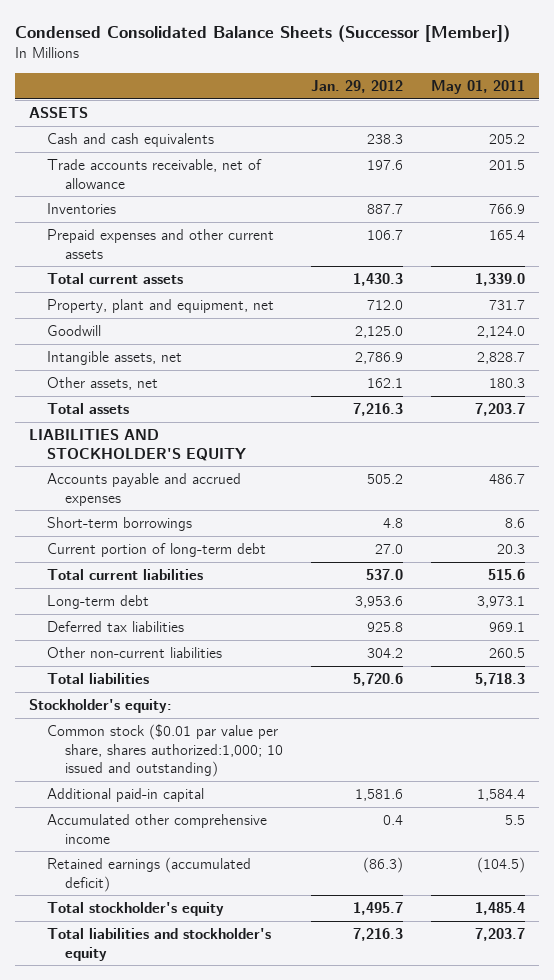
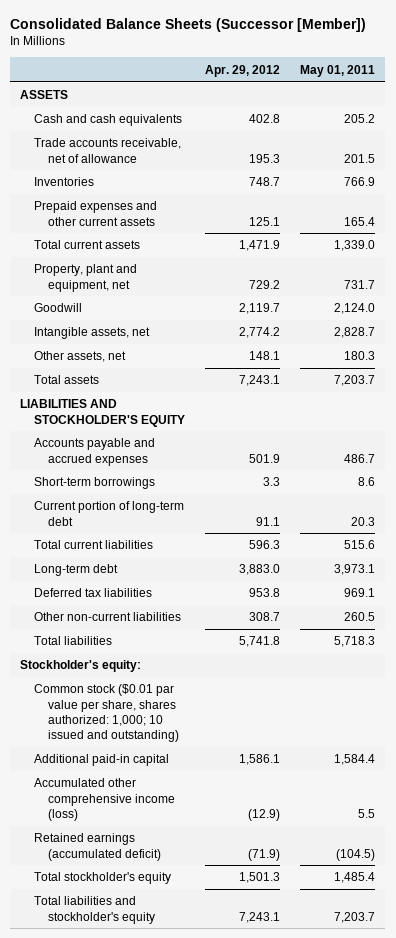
[15,25,511,43] Condensed Consolidated Balance Sheets (Successor [Member]) -> [10,18,367,33] Consolidated Balance Sheets (Successor [Member])
[310,80,403,94] Jan. 29, 2012 -> none
none -> [205,64,281,77] Apr. 29, 2012
[47,723,283,778] Common stock ($0.01 par value per share, shares authorized:1,000; 10 issued and outstanding) -> [33,684,179,743] Common stock ($0.01 par value per share, shares authorized: 1,000; 10 issued and outstanding)
[47,813,268,844] Accumulated other comprehensive income -> [33,778,175,821] Accumulated other comprehensive income (loss)

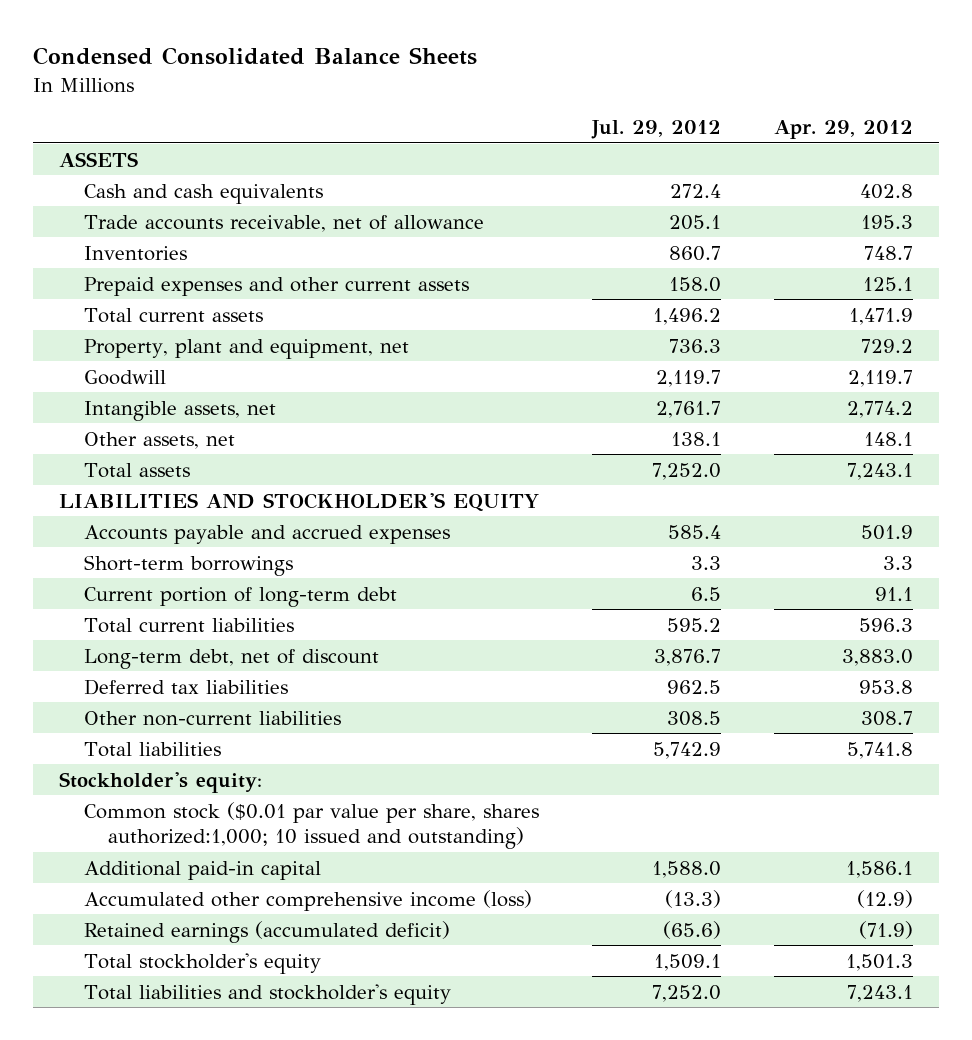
[10,18,367,33] Consolidated Balance Sheets (Successor [Member]) -> [32,47,477,66] Condensed Consolidated Balance Sheets
[300,64,376,77] May 01, 2011 -> none
none -> [590,120,721,140] Jul. 29, 2012
[33,564,118,577] Long-term debt -> [83,648,379,669] Long-term debt, net of discount
[33,684,179,743] Common stock ($0.01 par value per share, shares authorized: 1,000; 10 issued and outstanding) -> [83,801,539,850] Common stock ($0.01 par value per share, shares authorized:1,000; 10 issued and outstanding)

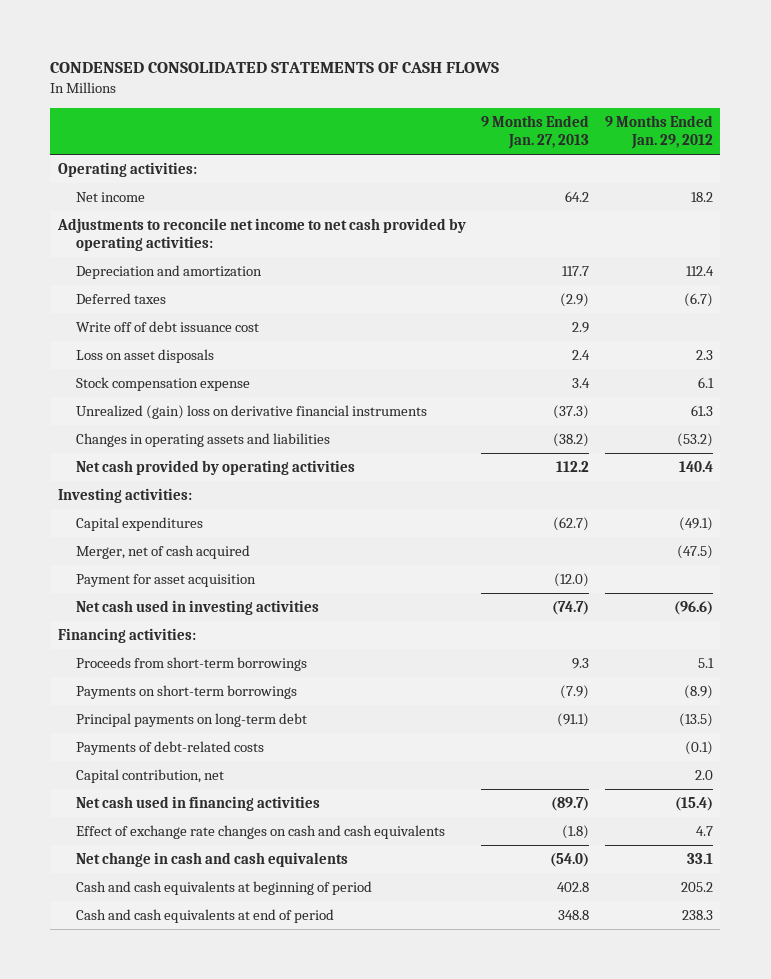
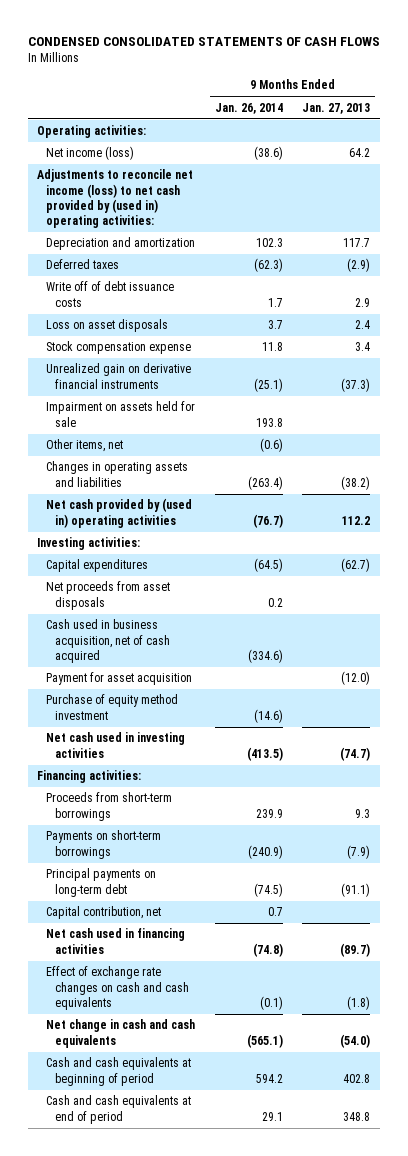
[604,114,713,149] 9 Months Ended Jan. 29, 2012 -> none
none -> [214,102,283,114] Jan. 26, 2014
[75,192,145,203] Net income -> [46,146,135,161] Net income (loss)
[57,218,467,252] Adjustments to reconcile net income to net cash provided by operating activities: -> [37,169,194,229] Adjustments to reconcile net income (loss) to net cash provided by (used in) operating activities:
[75,321,259,333] Write off of debt issuance cost -> [46,281,175,307] Write off of debt issuance costs
[75,405,427,420] Unrealized (gain) loss on derivative financial instruments -> [46,363,192,389] Unrealized gain on derivative financial instruments
none -> [46,401,196,427] Impairment on assets held for sale
none -> [46,439,124,453] Other items, net
[75,460,355,476] Net cash provided by operating activities -> [46,498,193,528] Net cash provided by (used in) operating activities
none -> [46,581,171,610] Net proceeds from asset disposals
[75,545,250,560] Merger, net of cash acquired -> [46,619,171,663] Cash used in business acquisition, net of cash acquired
none -> [46,694,179,720] Purchase of equity method investment
[75,741,264,756] Payments of debt-related costs -> none

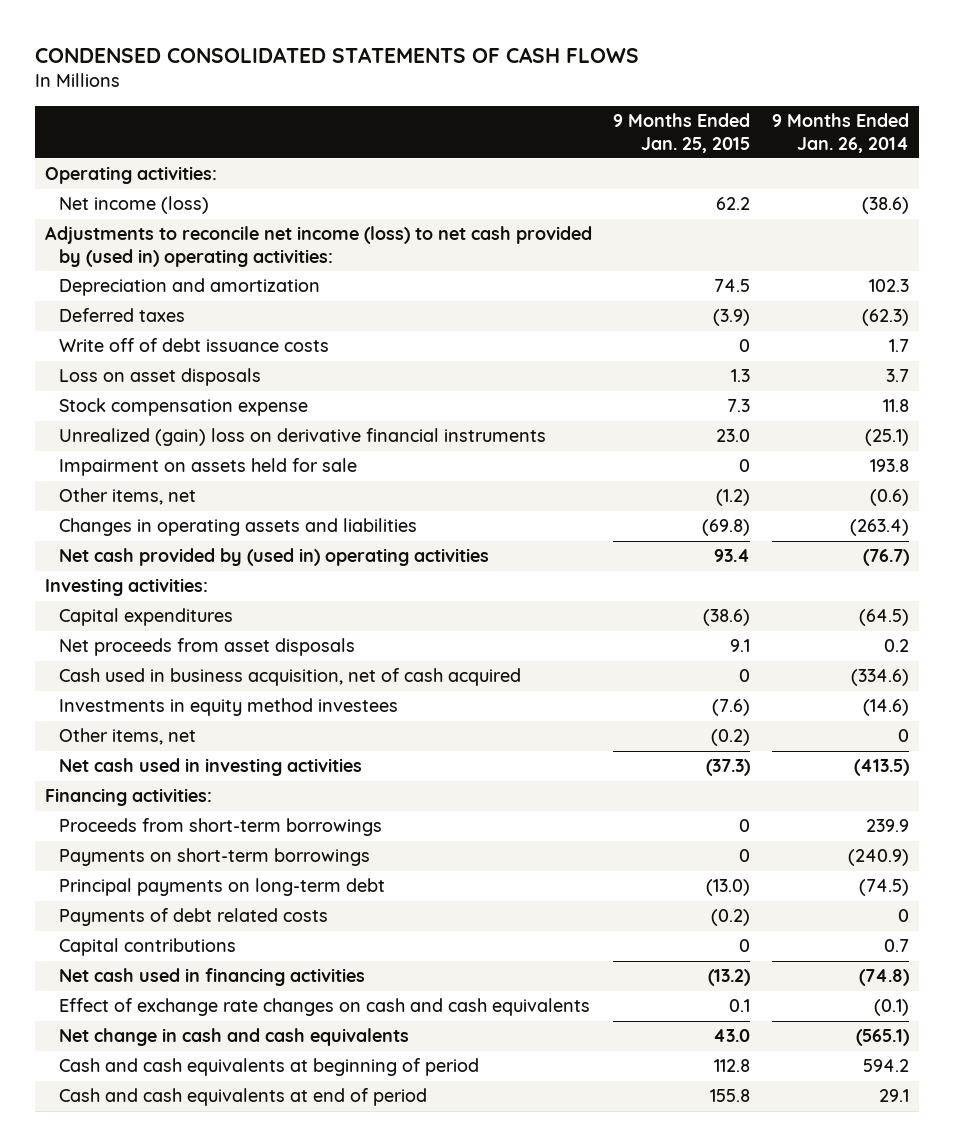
[302,102,371,114] Jan. 27, 2013 -> none
none -> [613,112,751,153] 9 Months Ended Jan. 25, 2015
[46,363,192,389] Unrealized gain on derivative financial instruments -> [59,428,547,447] Unrealized (gain) loss on derivative financial instruments
[46,672,193,686] Payment for asset acquisition -> none
[46,694,179,720] Purchase of equity method investment -> [59,698,399,717] Investments in equity method investees
none -> [59,728,197,746] Other items, net
none -> [59,908,329,927] Payments of debt related costs
[46,906,162,920] Capital contribution, net -> [59,938,237,957] Capital contributions

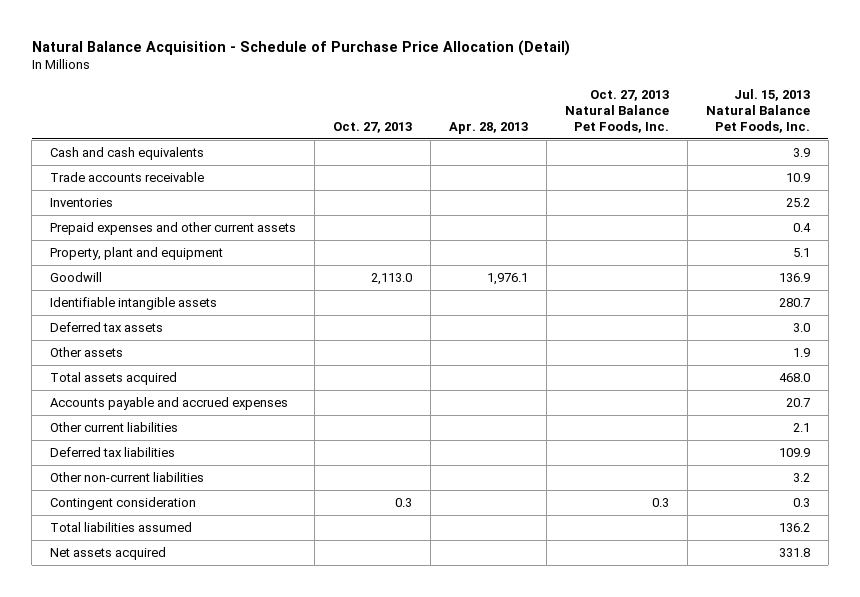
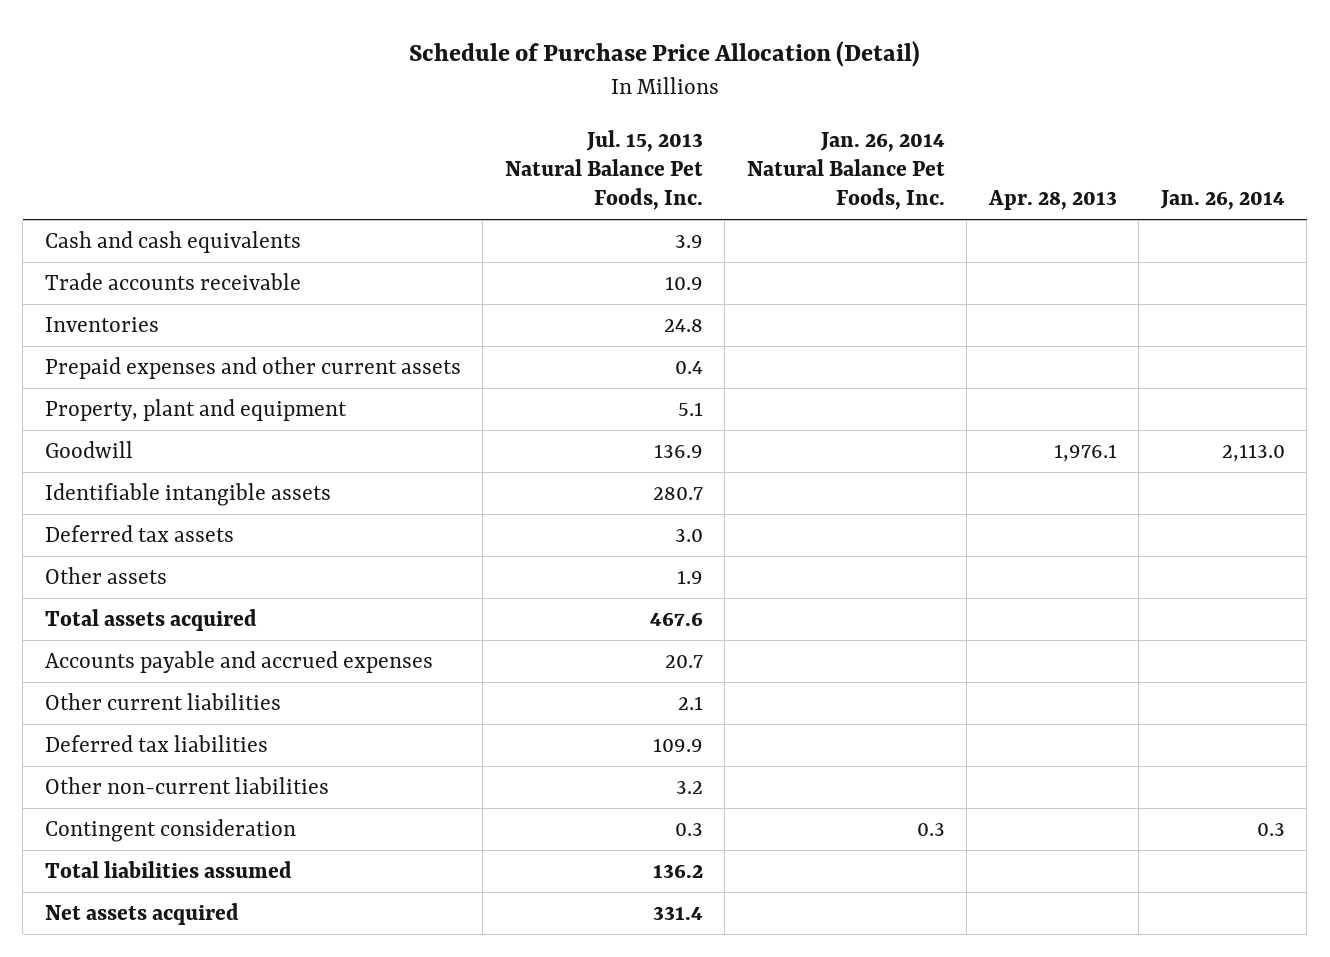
[31,39,570,56] Natural Balance Acquisition - Schedule of Purchase Price Allocation (Detail) -> [408,41,920,68] Schedule of Purchase Price Allocation (Detail)
[333,121,413,133] Oct. 27, 2013 -> none
[564,89,669,133] Oct. 27, 2013 Natural Balance Pet Foods, Inc. -> none
none -> [746,131,945,211] Jan. 26, 2014 Natural Balance Pet Foods, Inc.
none -> [1159,190,1285,211] Jan. 26, 2014
[785,198,810,208] 25.2 -> [663,319,703,333] 24.8
[778,373,810,383] 468.0 -> [649,612,703,627] 467.6
[778,548,810,558] 331.8 -> [652,906,703,921] 331.4

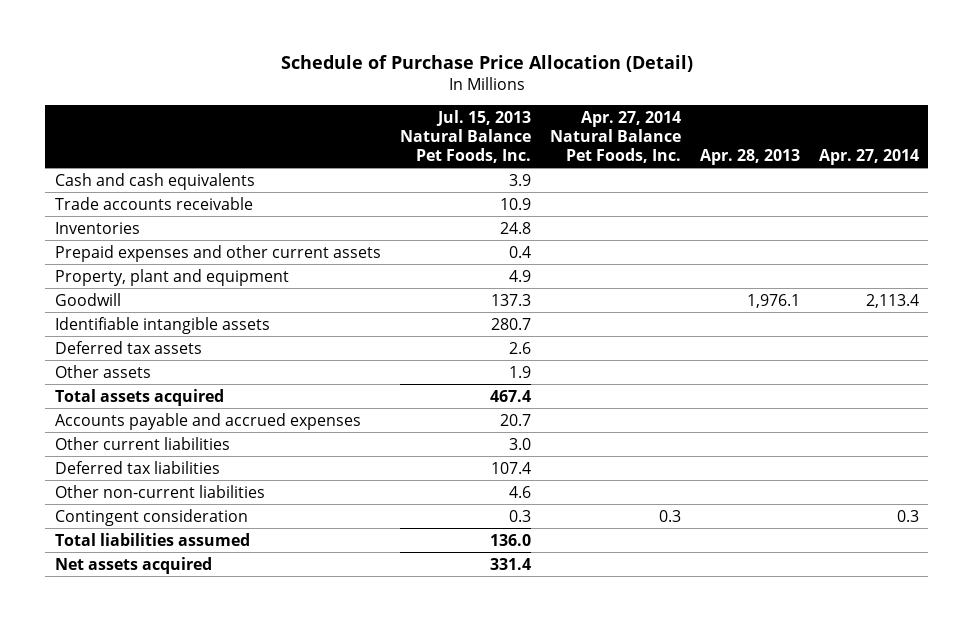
[746,131,945,211] Jan. 26, 2014 Natural Balance Pet Foods, Inc. -> none
[1159,190,1285,211] Jan. 26, 2014 -> none
none -> [549,110,681,163] Apr. 27, 2014 Natural Balance Pet Foods, Inc.
none -> [818,148,919,165] Apr. 27, 2014
[677,402,703,417] 5.1 -> [508,269,531,282] 4.9
[653,444,703,459] 136.9 -> [490,293,531,306] 137.3
[674,529,703,543] 3.0 -> [508,341,531,354] 2.6
[649,612,703,627] 467.6 -> [489,389,531,402] 467.4
[677,696,703,711] 2.1 -> [508,437,531,450] 3.0
[652,738,703,753] 109.9 -> [490,461,531,474] 107.4
[675,781,703,795] 3.2 -> [508,485,531,498] 4.6
[652,864,703,879] 136.2 -> [489,533,531,546] 136.0

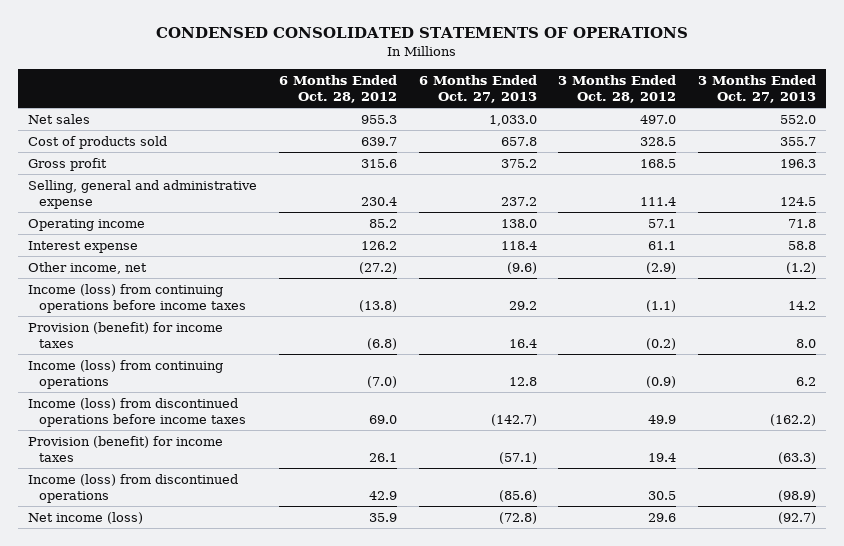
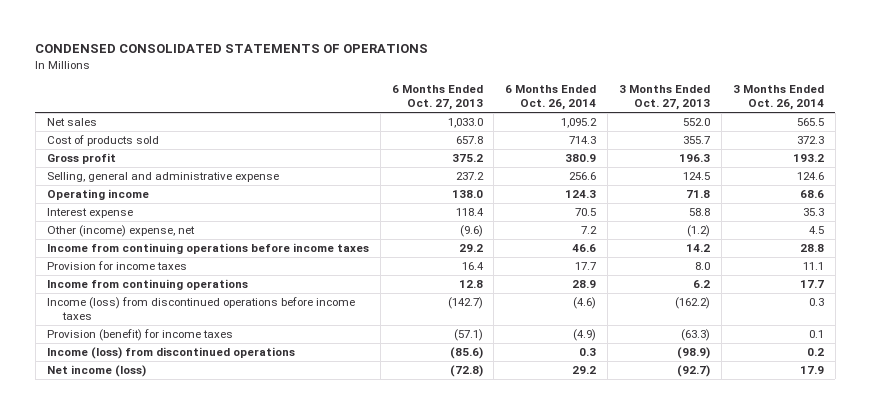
[279,74,398,104] 6 Months Ended Oct. 28, 2012 -> none
[558,74,677,104] 3 Months Ended Oct. 28, 2012 -> none
none -> [505,85,597,111] 6 Months Ended Oct. 26, 2014
none -> [733,85,825,111] 3 Months Ended Oct. 26, 2014
[28,261,148,274] Other income, net -> [46,224,195,237] Other (income) expense, net
[28,283,247,314] Income (loss) from continuing operations before income taxes -> [46,242,369,254] Income from continuing operations before income taxes
[28,321,224,349] Provision (benefit) for income taxes -> [46,260,187,270] Provision for income taxes
[28,359,224,390] Income (loss) from continuing operations -> [46,278,248,290] Income from continuing operations

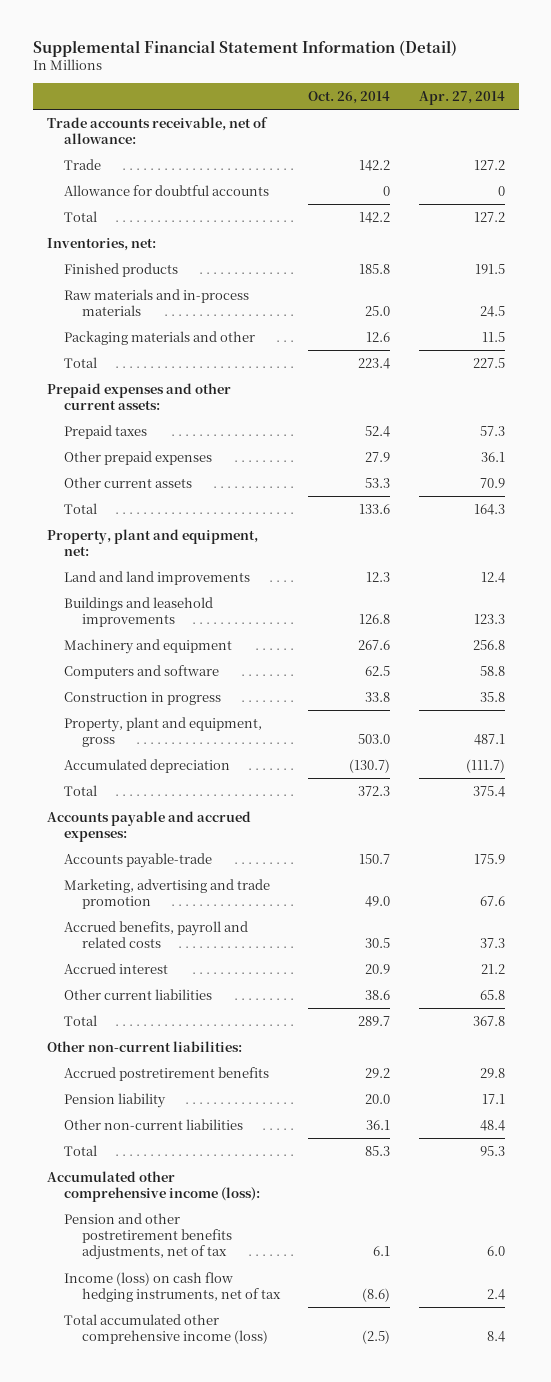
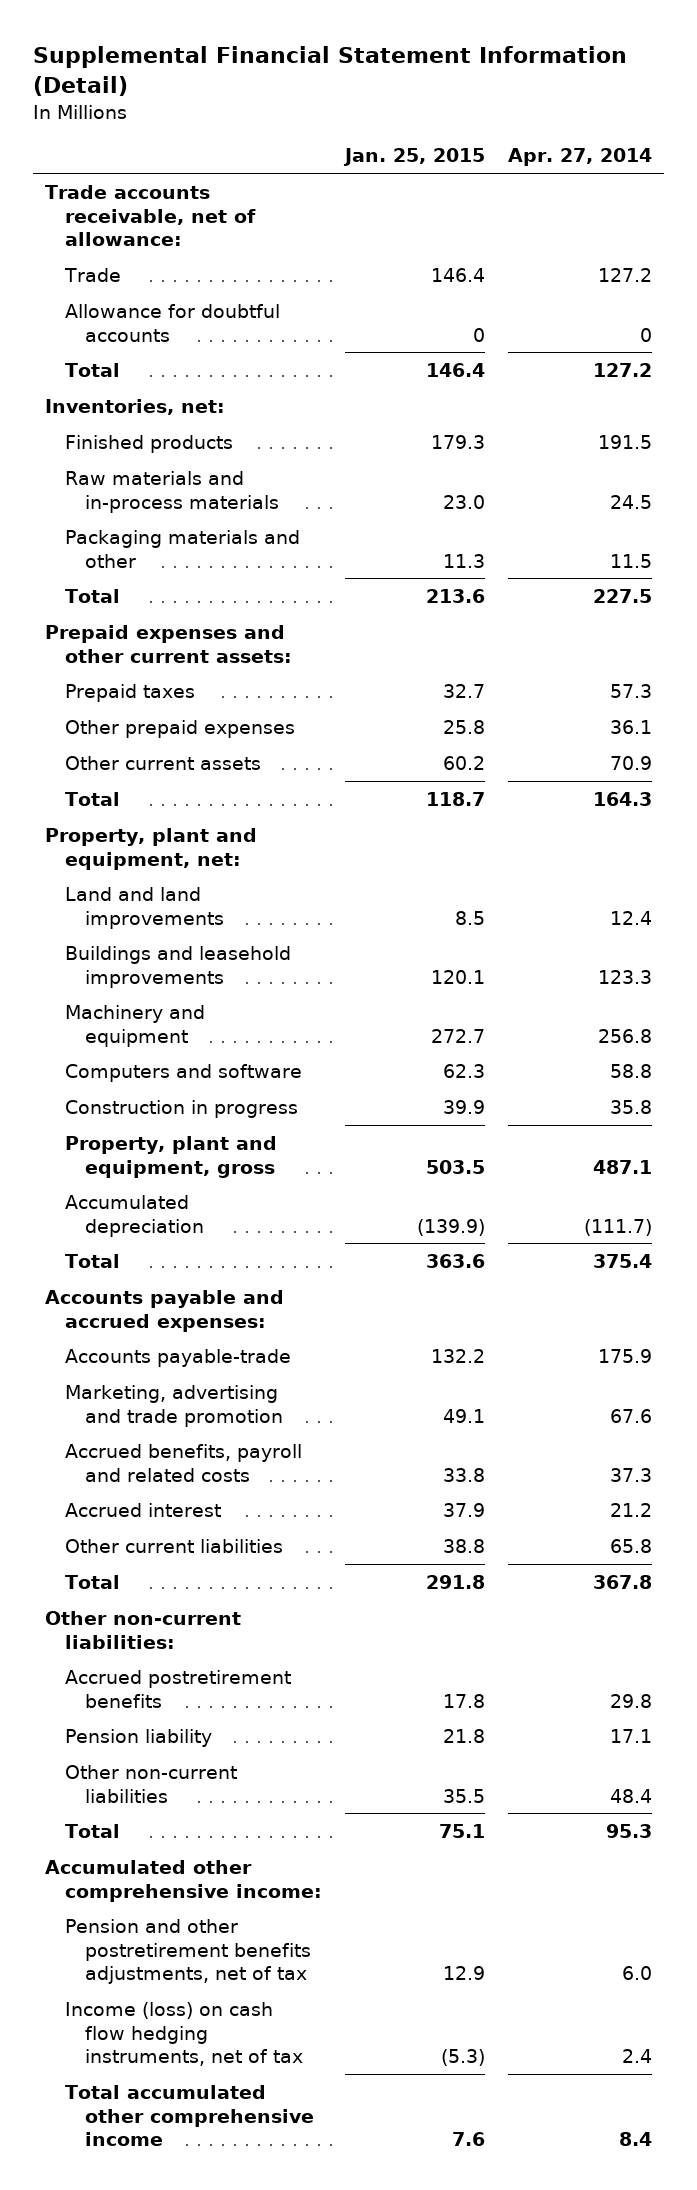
[308,90,391,104] Oct. 26, 2014 -> none
none -> [343,148,486,167] Jan. 25, 2015
[46,1170,261,1203] Accumulated other comprehensive income (loss): -> [45,1859,322,1902] Accumulated other comprehensive income:
[64,1313,269,1345] Total accumulated other comprehensive income (loss) -> [64,2084,314,2147] Total accumulated other comprehensive income

